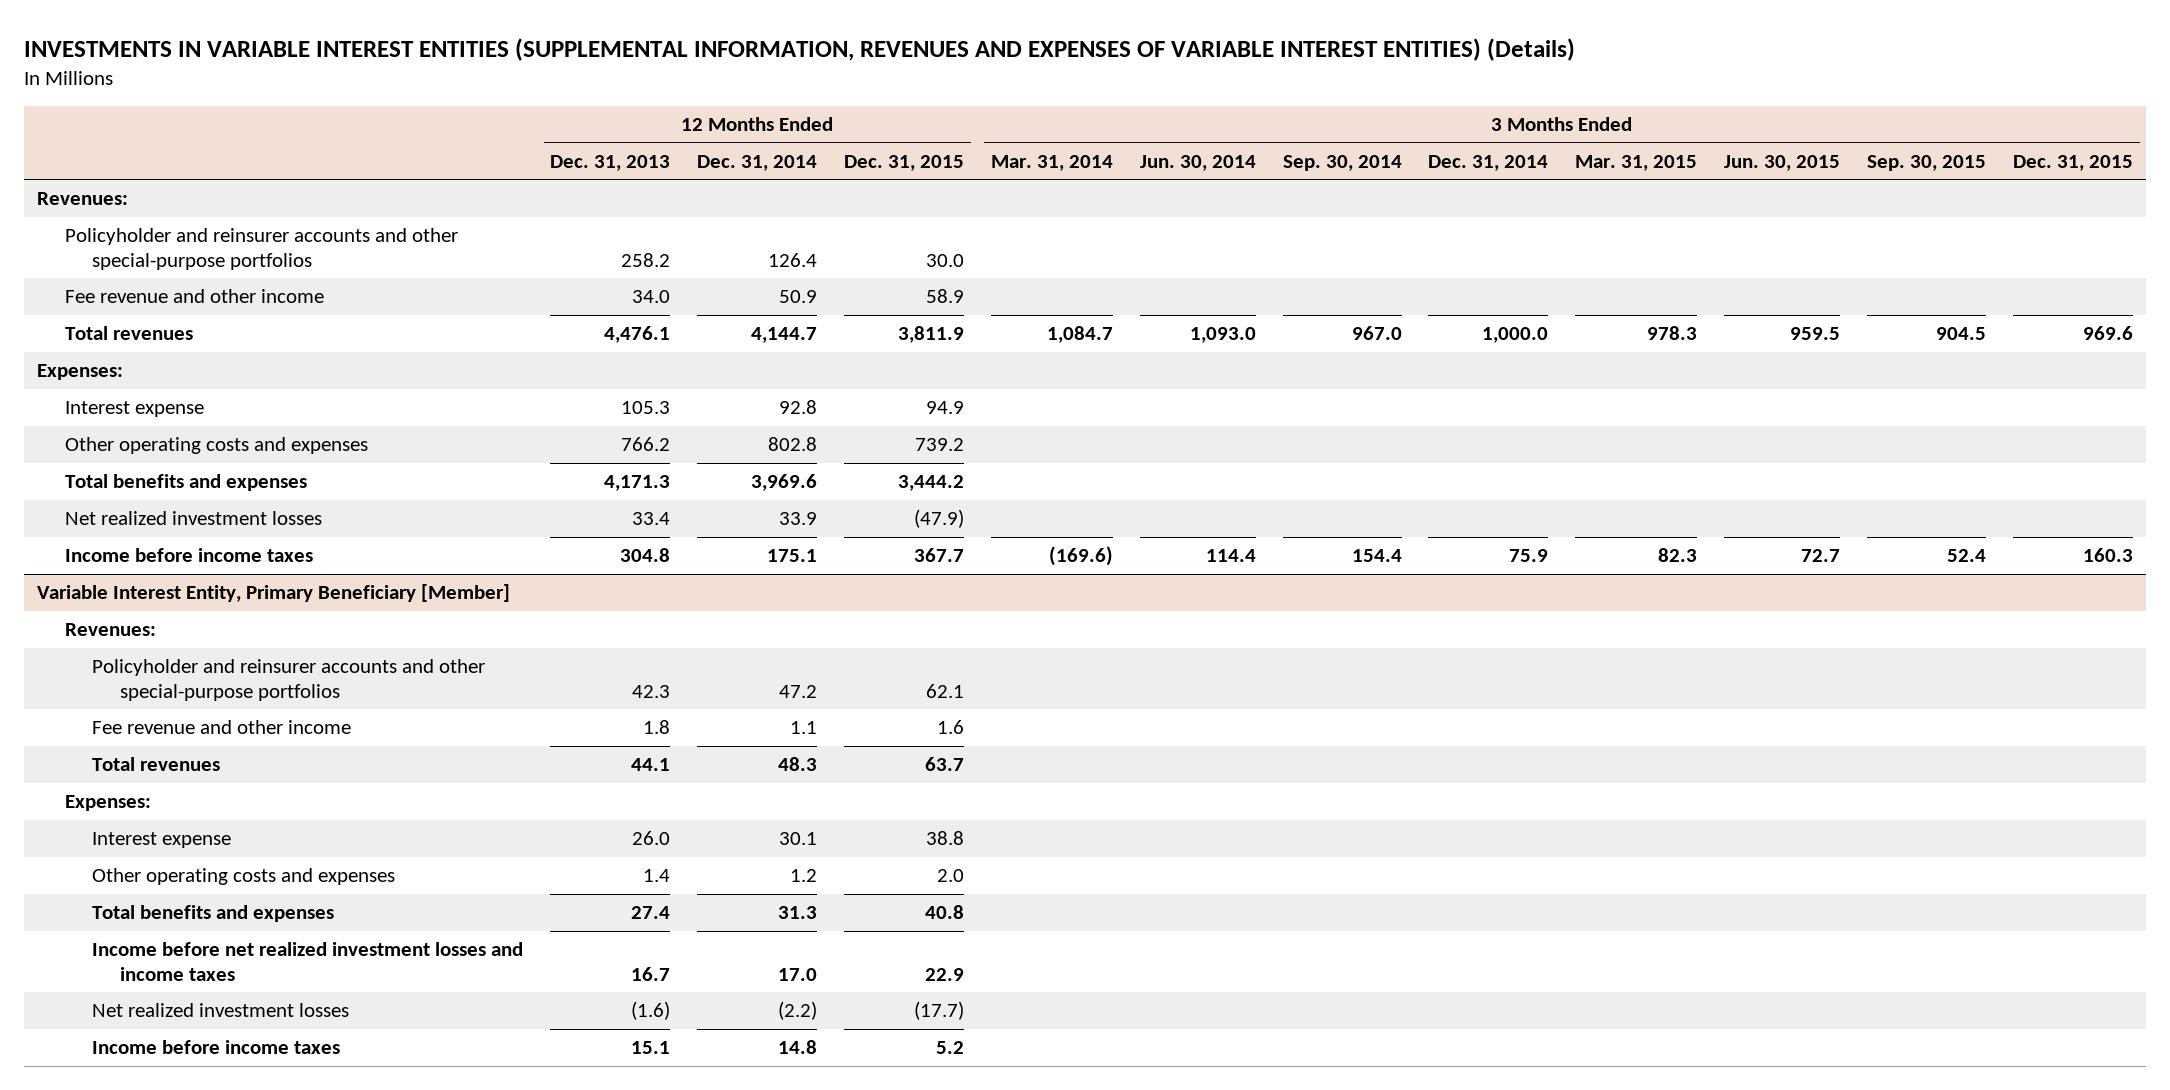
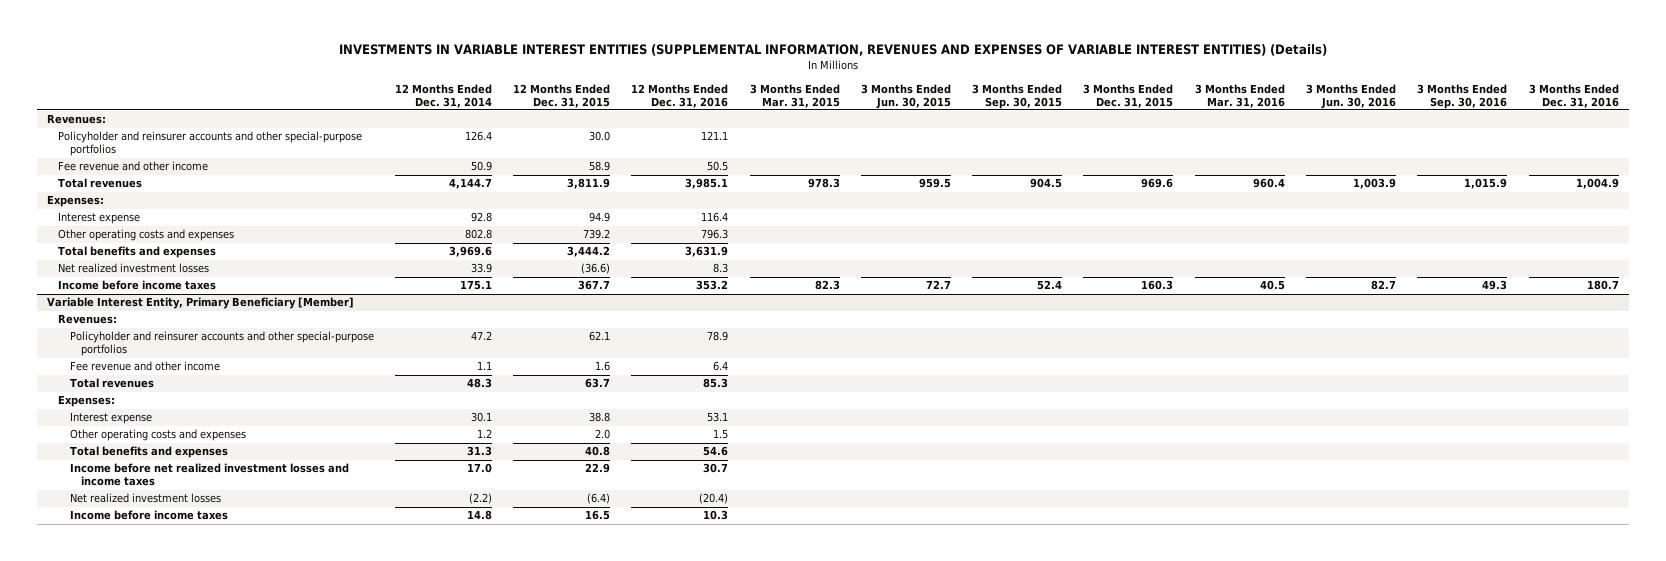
[550,154,671,171] Dec. 31, 2013 -> none
[990,154,1113,171] Mar. 31, 2014 -> none
[1139,154,1256,171] Jun. 30, 2014 -> none
[1282,154,1402,171] Sep. 30, 2014 -> none
[1428,154,1549,171] Dec. 31, 2014 -> none
none -> [631,83,729,108] 12 Months Ended Dec. 31, 2016
none -> [1194,83,1285,108] 3 Months Ended Mar. 31, 2016
none -> [1305,83,1396,109] 3 Months Ended Jun. 30, 2016
none -> [1417,83,1508,109] 3 Months Ended Sep. 30, 2016
none -> [1528,83,1619,108] 3 Months Ended Dec. 31, 2016
[913,509,964,529] (47.9) -> [581,263,611,275] (36.6)
[913,1001,964,1021] (17.7) -> [587,493,611,505] (6.4)
[935,1041,964,1055] 5.2 -> [585,510,611,521] 16.5

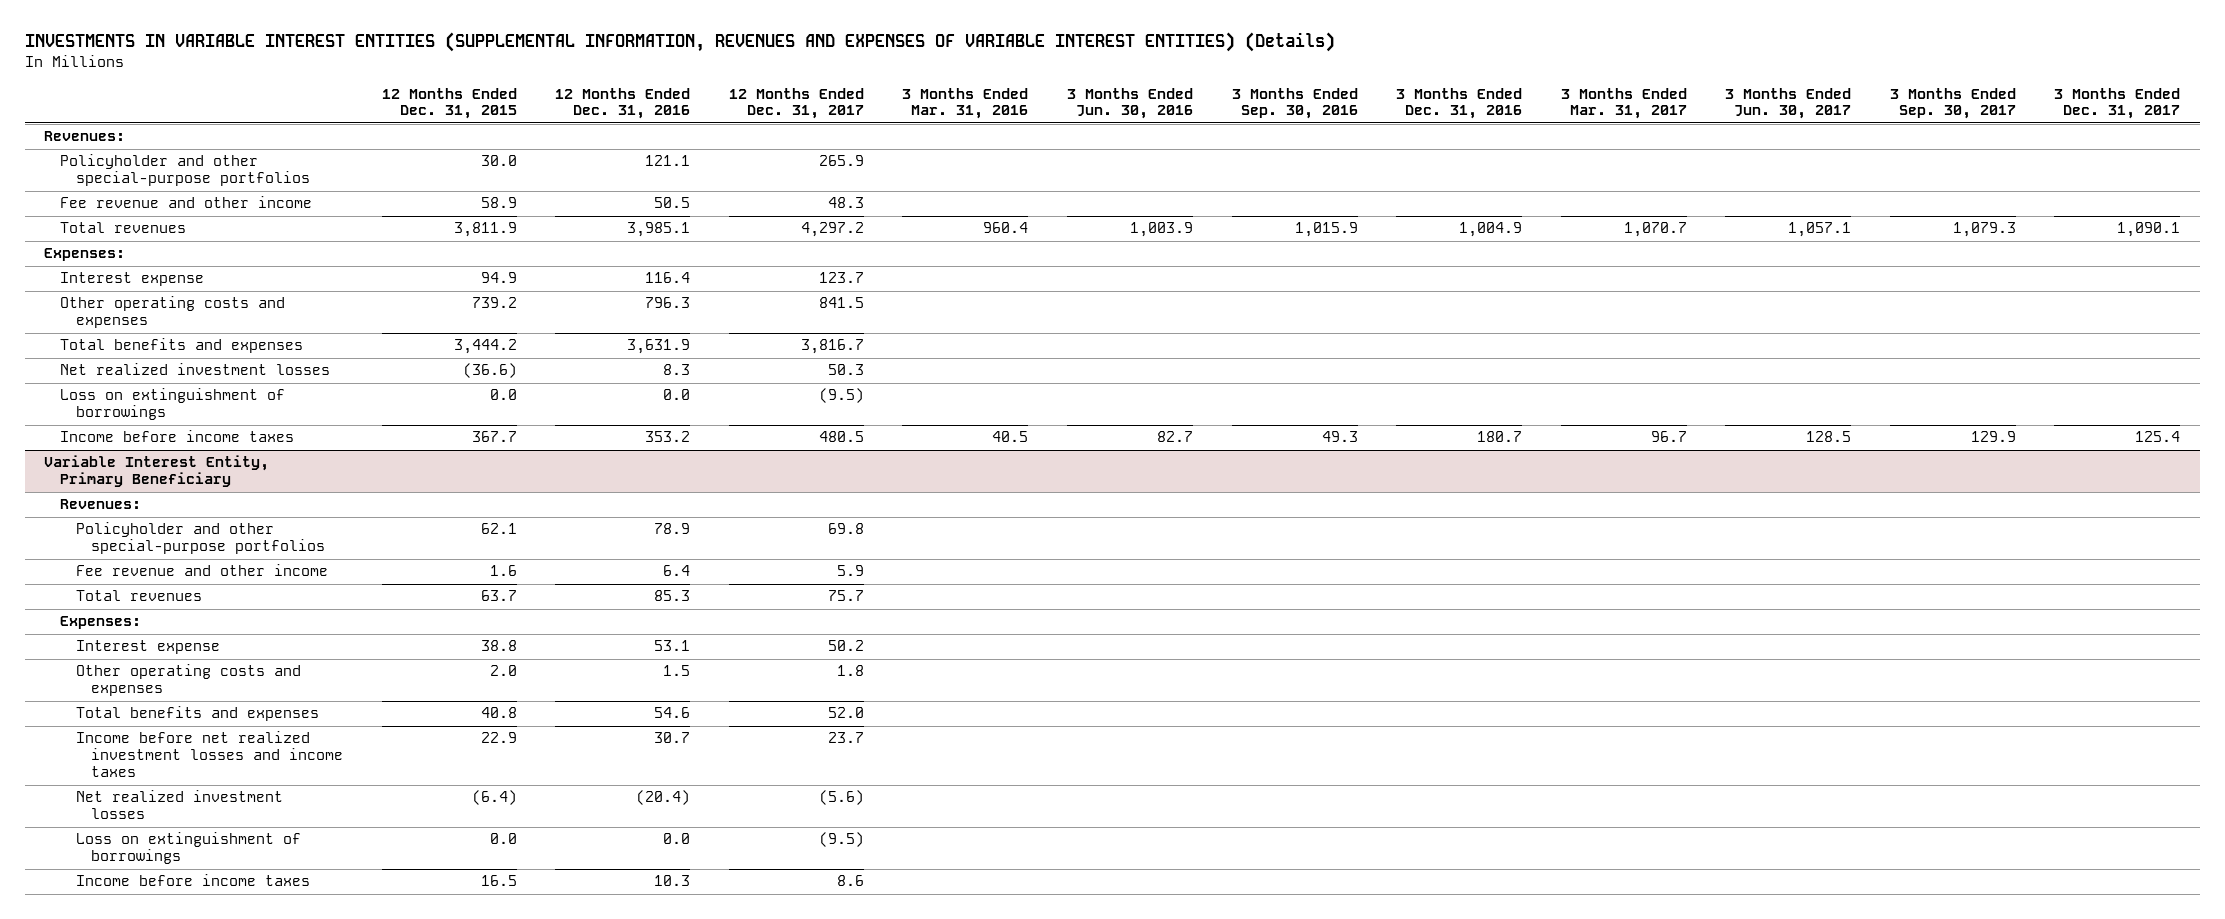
[394,83,492,108] 12 Months Ended Dec. 31, 2014 -> none
[749,83,840,108] 3 Months Ended Mar. 31, 2015 -> none
[860,83,951,109] 3 Months Ended Jun. 30, 2015 -> none
[972,83,1063,109] 3 Months Ended Sep. 30, 2015 -> none
[1083,83,1174,108] 3 Months Ended Dec. 31, 2015 -> none
none -> [728,87,864,120] 12 Months Ended Dec. 31, 2017
none -> [1560,87,1687,120] 3 Months Ended Mar. 31, 2017
none -> [1725,87,1852,120] 3 Months Ended Jun. 30, 2017
none -> [1889,87,2016,120] 3 Months Ended Sep. 30, 2017
none -> [2054,87,2181,120] 3 Months Ended Dec. 31, 2017
[58,131,363,157] Policyholder and reinsurer accounts and other special-purpose portfolios -> [59,154,310,187] Policyholder and other special-purpose portfolios
none -> [59,388,285,421] Loss on extinguishment of borrowings
[47,297,355,310] Variable Interest Entity, Primary Beneficiary [Member] -> [44,455,270,488] Variable Interest Entity, Primary Beneficiary
[69,331,374,357] Policyholder and reinsurer accounts and other special-purpose portfolios -> [75,522,326,555] Policyholder and other special-purpose portfolios
none -> [75,832,301,865] Loss on extinguishment of borrowings

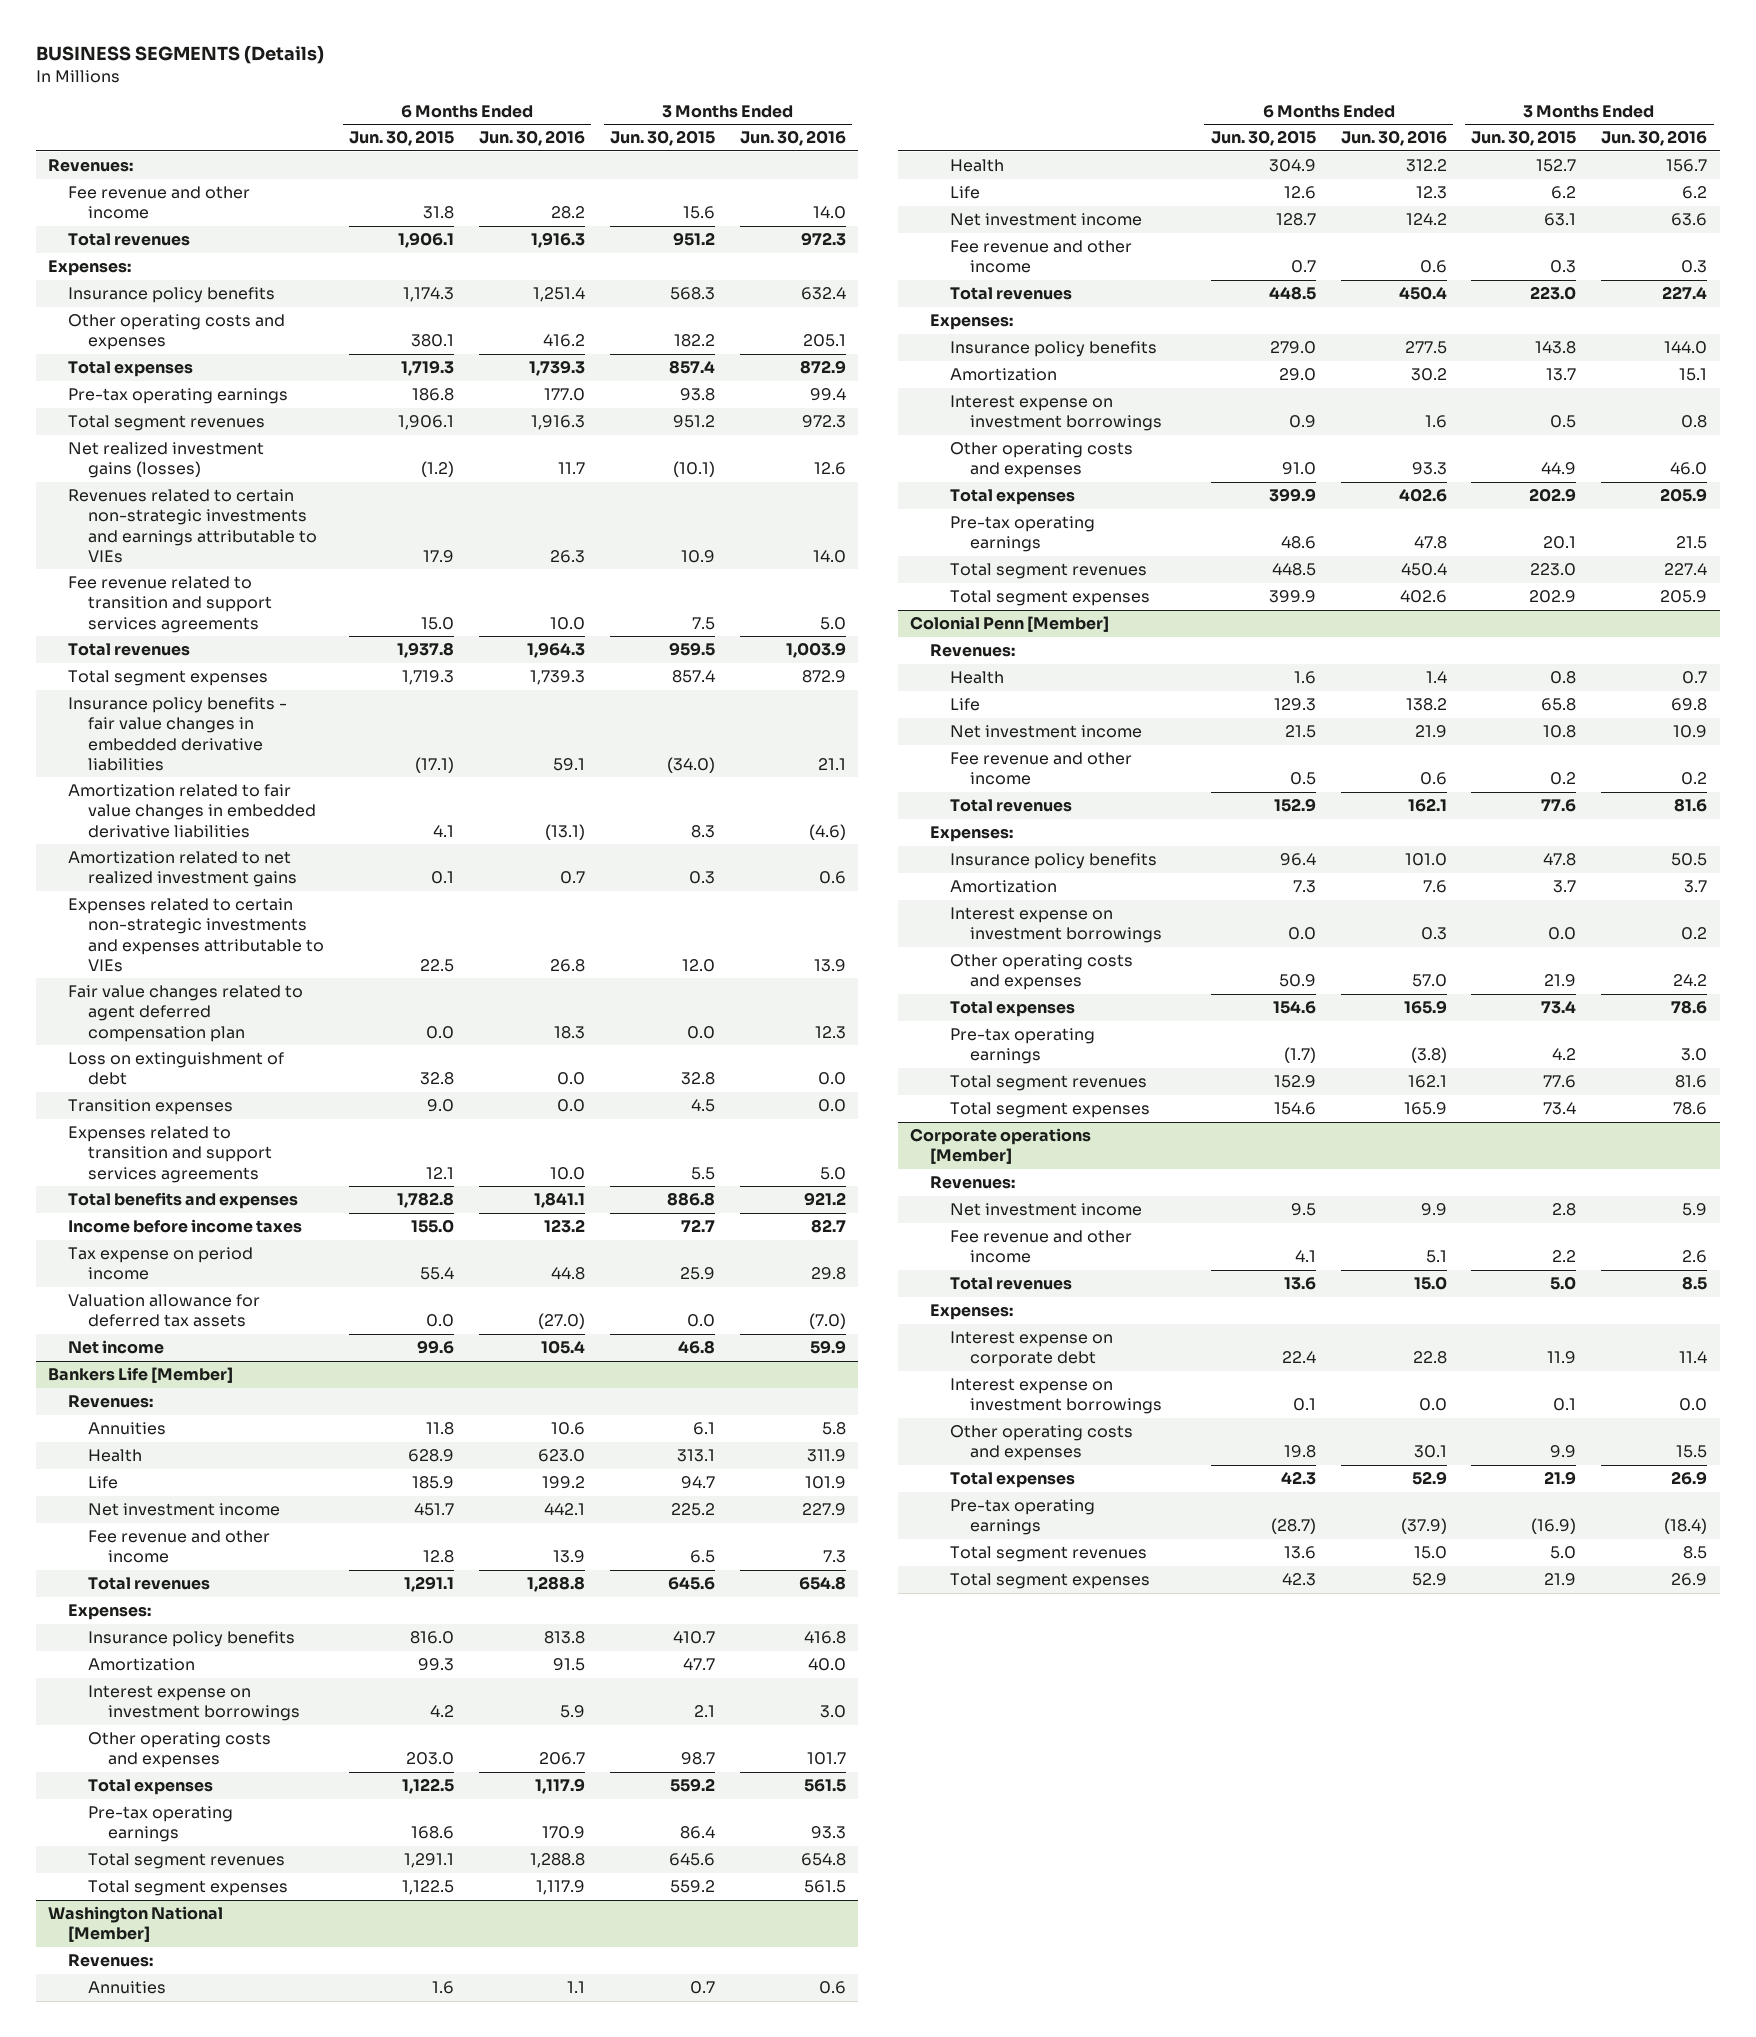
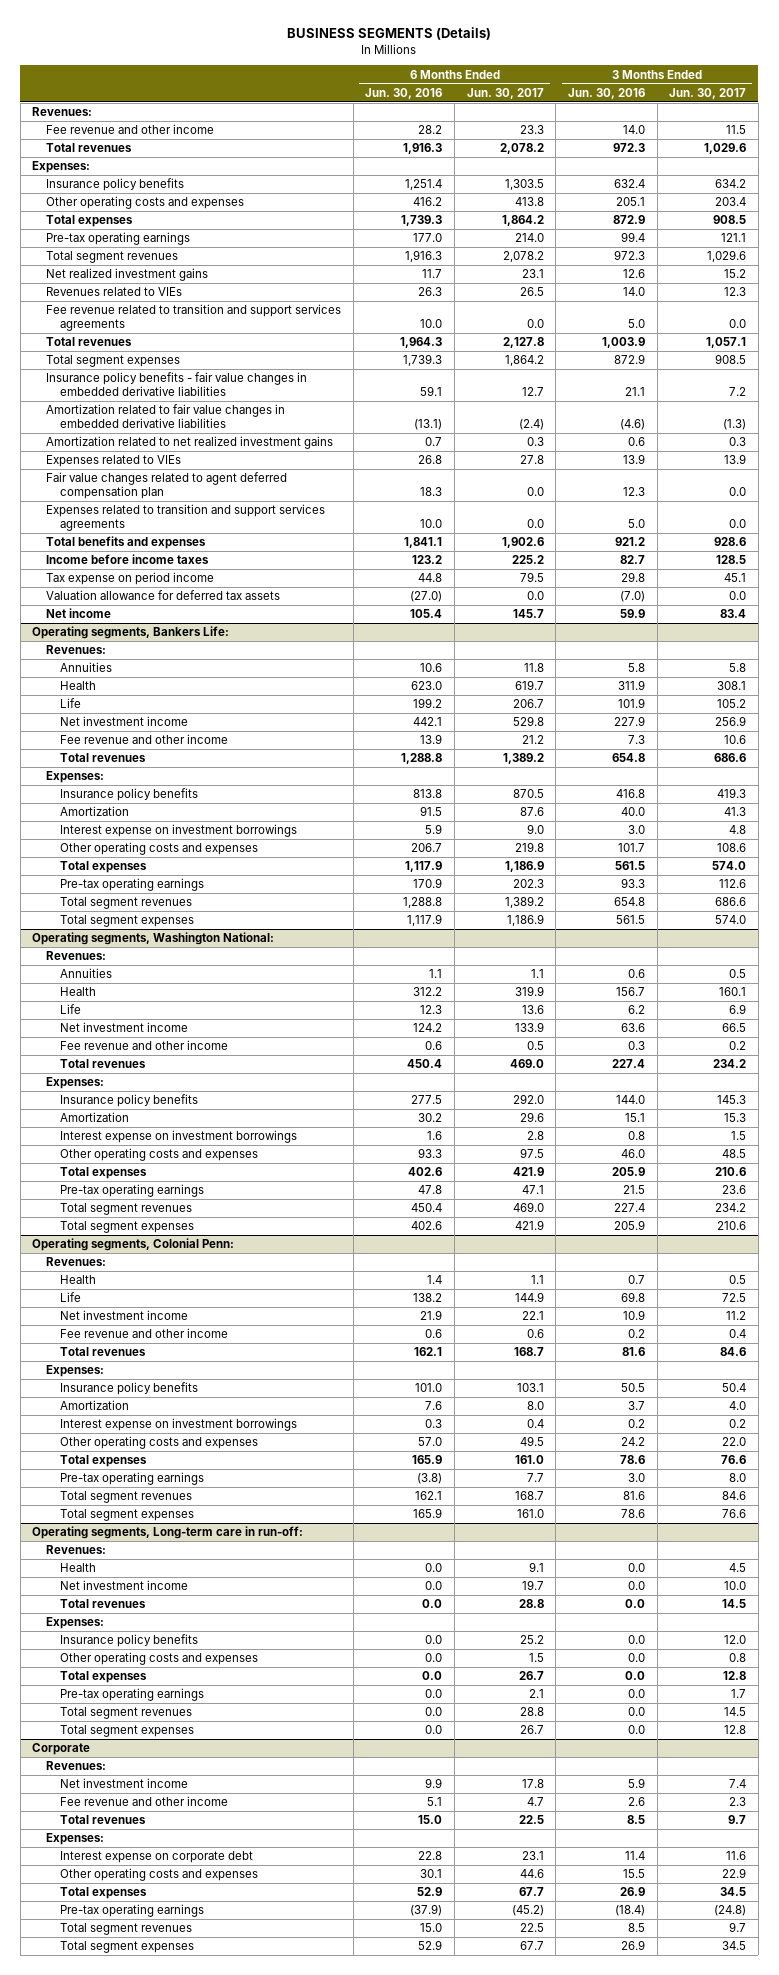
[348,130,454,147] Jun. 30, 2015 -> none
[609,130,715,147] Jun. 30, 2015 -> none
none -> [466,87,544,99] Jun. 30, 2017
none -> [669,87,747,99] Jun. 30, 2017
[68,442,265,479] Net realized investment gains (losses) -> [46,268,209,282] Net realized investment gains
[68,489,318,563] Revenues related to certain non-strategic investments and earnings attributable to VIEs -> [46,287,183,297] Revenues related to VIEs
[68,898,325,972] Expenses related to certain non-strategic investments and expenses attributable to VIEs -> [46,455,182,468] Expenses related to VIEs
[68,1052,285,1086] Loss on extinguishment of debt -> none
[68,1099,234,1116] Transition expenses -> none
[48,1367,234,1384] Bankers Life [Member] -> none
none -> [32,626,230,640] Operating segments, Bankers Life:
[48,1906,224,1943] Washington National [Member] -> none
none -> [32,932,275,946] Operating segments, Washington National:
[910,616,1110,633] Colonial Penn [Member] -> none
none -> [32,1238,235,1252] Operating segments, Colonial Penn:
[910,1128,1092,1165] Corporate operations [Member] -> none
none -> [32,1526,304,1540] Operating segments, Long-term care in run-off:
none -> [59,1563,96,1573] Health
none -> [59,1580,188,1591] Net investment income
none -> [59,1599,146,1609] Total revenues
none -> [46,1617,105,1630] Expenses:
none -> [59,1634,198,1648] Insurance policy benefits
none -> [59,1652,258,1666] Other operating costs and expenses
none -> [59,1671,147,1684] Total expenses
none -> [59,1688,204,1702] Pre-tax operating earnings
none -> [59,1707,192,1720] Total segment revenues
none -> [59,1725,194,1738] Total segment expenses
none -> [32,1743,91,1756] Corporate
none -> [46,1761,107,1771] Revenues:
[949,1378,1162,1415] Interest expense on investment borrowings -> none

